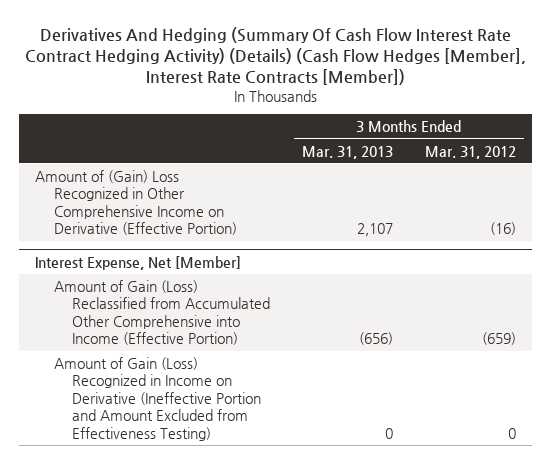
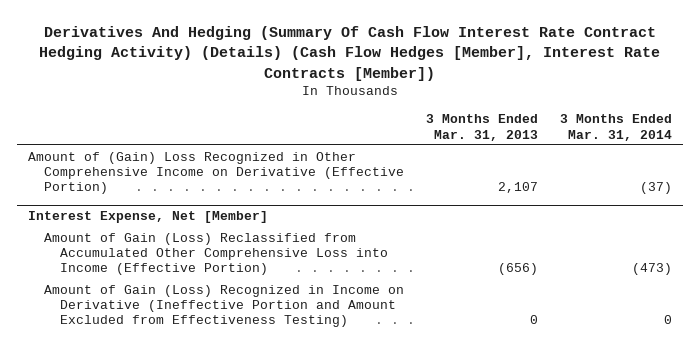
[425,145,517,159] Mar. 31, 2012 -> none
none -> [560,114,673,141] 3 Months Ended Mar. 31, 2014
[53,279,270,346] Amount of Gain (Loss) Reclassified from Accumulated Other Comprehensive into Income (Effective Portion) -> [43,232,388,276] Amount of Gain (Loss) Reclassified from Accumulated Other Comprehensive Loss into Income (Effective Portion)

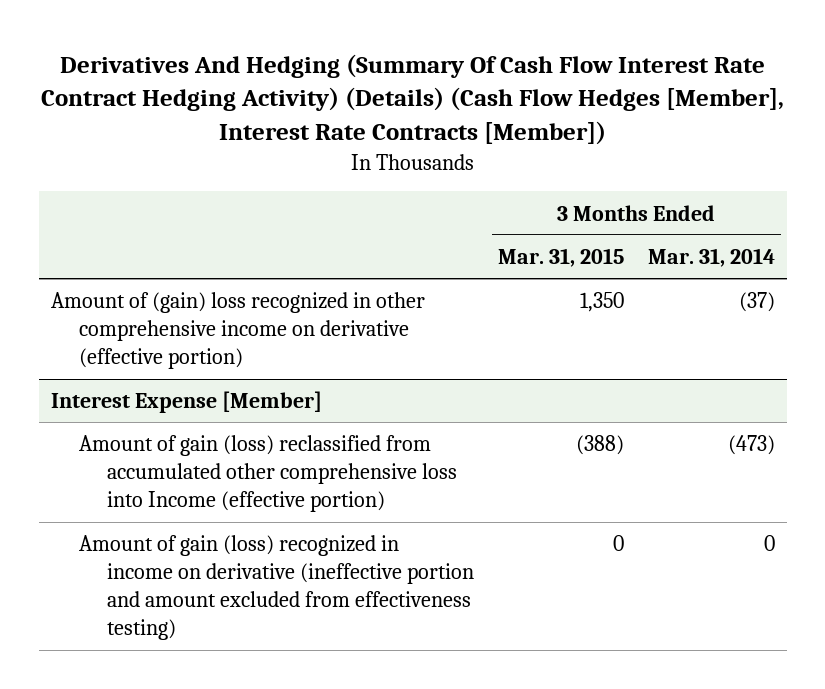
[425,114,538,141] 3 Months Ended Mar. 31, 2013 -> none
none -> [497,247,624,267] Mar. 31, 2015
[27,151,404,195] Amount of (Gain) Loss Recognized in Other Comprehensive Income on Derivative (Effective Portion) -> [50,292,425,370] Amount of (gain) loss recognized in other comprehensive income on derivative (effective portion)
[27,211,268,224] Interest Expense, Net [Member] -> [50,391,322,414] Interest Expense [Member]
[43,232,388,276] Amount of Gain (Loss) Reclassified from Accumulated Other Comprehensive Loss into Income (Effective Portion) -> [78,435,457,513] Amount of gain (loss) reclassified from accumulated other comprehensive loss into Income (effective portion)
[43,284,404,328] Amount of Gain (Loss) Recognized in Income on Derivative (Ineffective Portion and Amount Excluded from Effectiveness Testing) -> [78,535,474,641] Amount of gain (loss) recognized in income on derivative (ineffective portion and amount excluded from effectiveness testing)

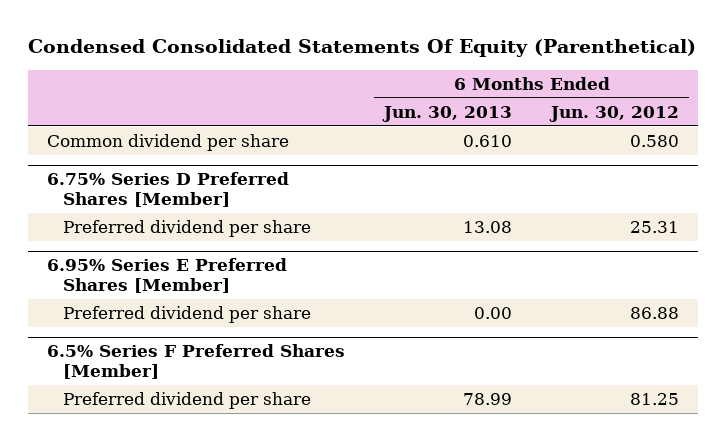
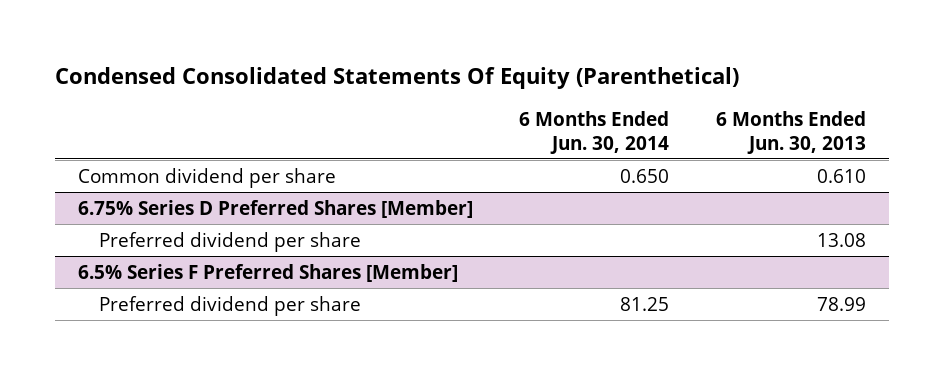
[548,105,679,122] Jun. 30, 2012 -> none
none -> [519,111,670,154] 6 Months Ended Jun. 30, 2014
[47,257,288,294] 6.95% Series E Preferred Shares [Member] -> none
[63,305,312,323] Preferred dividend per share -> none

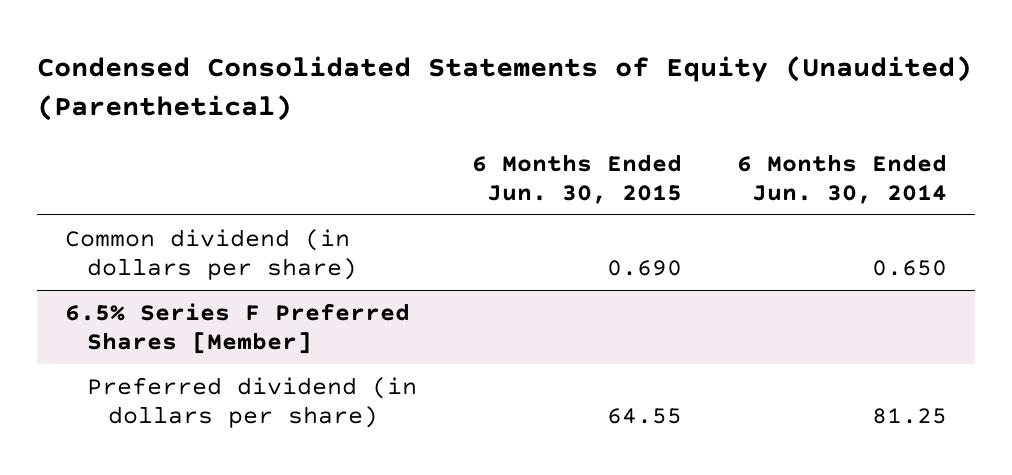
[54,67,739,90] Condensed Consolidated Statements Of Equity (Parenthetical) -> [37,56,973,122] Condensed Consolidated Statements of Equity (Unaudited) (Parenthetical)
[715,111,866,154] 6 Months Ended Jun. 30, 2013 -> none
none -> [471,153,682,204] 6 Months Ended Jun. 30, 2015
[78,199,474,218] 6.75% Series D Preferred Shares [Member] -> none
[99,231,362,252] Preferred dividend per share -> none
[78,167,337,188] Common dividend per share -> [64,229,357,281] Common dividend (in dollars per share)
[99,295,362,316] Preferred dividend per share -> [86,377,417,429] Preferred dividend (in dollars per share)

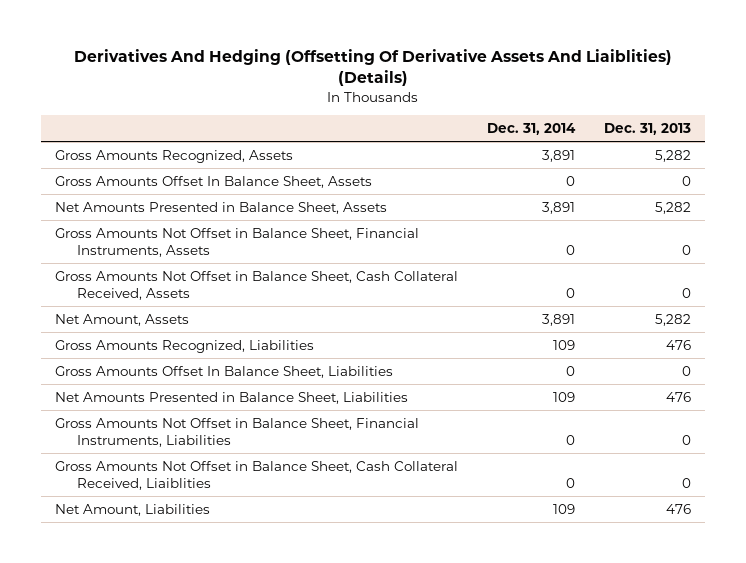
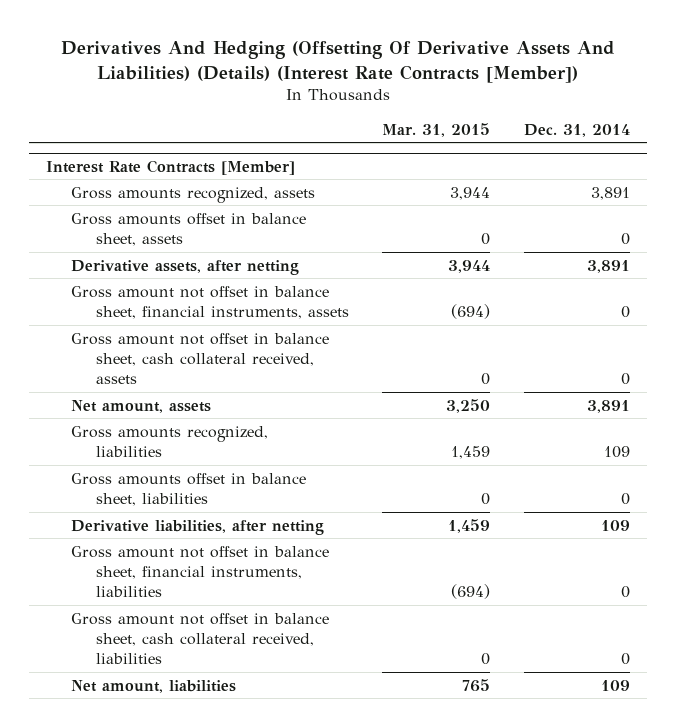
[74,49,673,87] Derivatives And Hedging (Offsetting Of Derivative Assets And Liaiblities) (Details) -> [60,41,615,83] Derivatives And Hedging (Offsetting Of Derivative Assets And Liabilities) (Details) (Interest Rate Contracts [Member])
[603,123,691,136] Dec. 31, 2013 -> none
none -> [382,122,491,137] Mar. 31, 2015
none -> [46,159,296,175] Interest Rate Contracts [Member]
[55,149,294,163] Gross Amounts Recognized, Assets -> [71,186,316,203] Gross amounts recognized, assets
[55,175,373,188] Gross Amounts Offset In Balance Sheet, Assets -> [71,212,307,246] Gross amounts offset in balance sheet, assets
[55,201,388,214] Net Amounts Presented in Balance Sheet, Assets -> [71,259,300,275] Derivative assets, after netting
[55,227,420,257] Gross Amounts Not Offset in Balance Sheet, Financial Instruments, Assets -> [71,285,349,319] Gross amount not offset in balance sheet, financial instruments, assets
[55,270,459,300] Gross Amounts Not Offset in Balance Sheet, Cash Collateral Received, Assets -> [71,332,330,385] Gross amount not offset in balance sheet, cash collateral received, assets
[55,313,190,326] Net Amount, Assets -> [71,399,212,413] Net amount, assets
[55,339,315,353] Gross Amounts Recognized, Liabilities -> [71,425,269,457] Gross amounts recognized, liabilities
[55,365,394,378] Gross Amounts Offset In Balance Sheet, Liabilities -> [71,472,307,506] Gross amounts offset in balance sheet, liabilities
[55,391,409,404] Net Amounts Presented in Balance Sheet, Liabilities -> [71,519,325,535] Derivative liabilities, after netting
[55,417,420,447] Gross Amounts Not Offset in Balance Sheet, Financial Instruments, Liabilities -> [71,545,330,598] Gross amount not offset in balance sheet, financial instruments, liabilities
[55,460,459,490] Gross Amounts Not Offset in Balance Sheet, Cash Collateral Received, Liaiblities -> [71,612,330,665] Gross amount not offset in balance sheet, cash collateral received, liabilities
[55,503,211,516] Net Amount, Liabilities -> [71,679,237,693] Net amount, liabilities

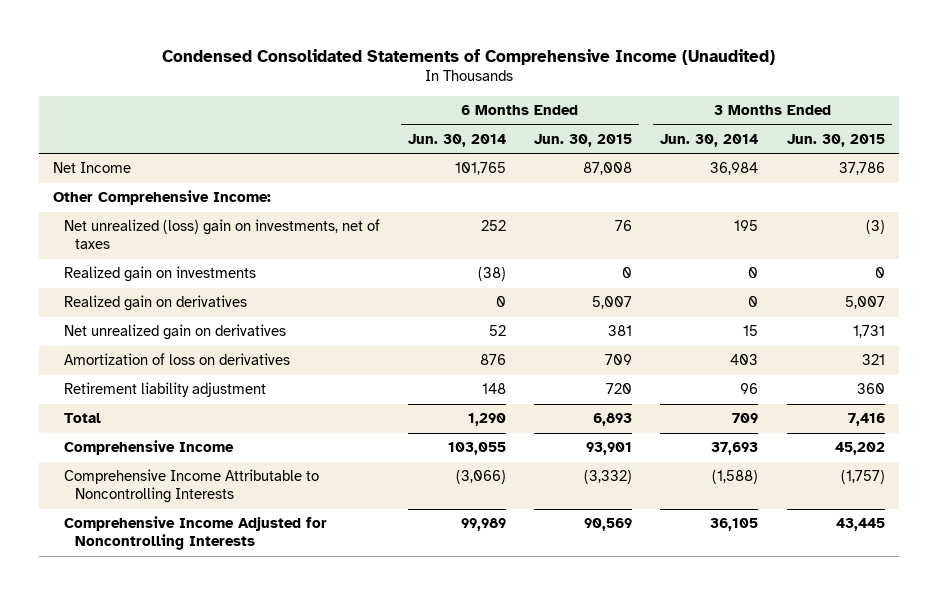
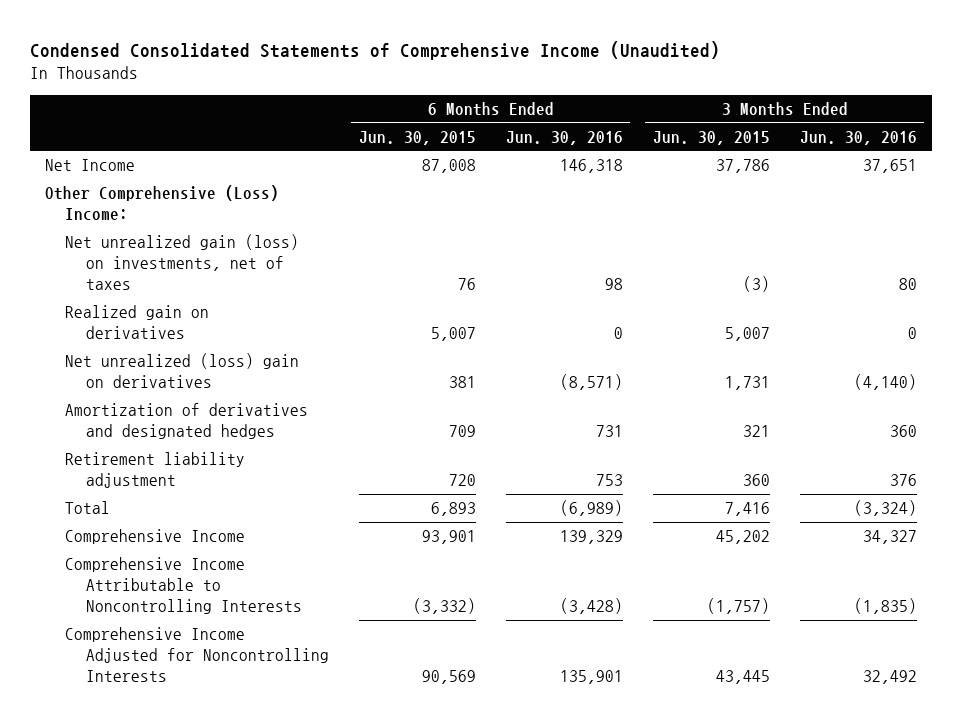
[408,134,507,148] Jun. 30, 2014 -> none
[660,134,759,148] Jun. 30, 2014 -> none
none -> [505,130,623,145] Jun. 30, 2016
none -> [799,130,917,145] Jun. 30, 2016
[63,266,256,283] Realized gain on investments -> none
[52,190,271,206] Other Comprehensive Income: -> [44,185,279,222] Other Comprehensive (Loss) Income:
[63,219,380,250] Net unrealized (loss) gain on investments, net of taxes -> [65,234,300,291] Net unrealized gain (loss) on investments, net of taxes
[63,324,286,341] Net unrealized gain on derivatives -> [65,353,300,389] Net unrealized (loss) gain on derivatives
[63,353,290,366] Amortization of loss on derivatives -> [65,403,309,440] Amortization of derivatives and designated hedges

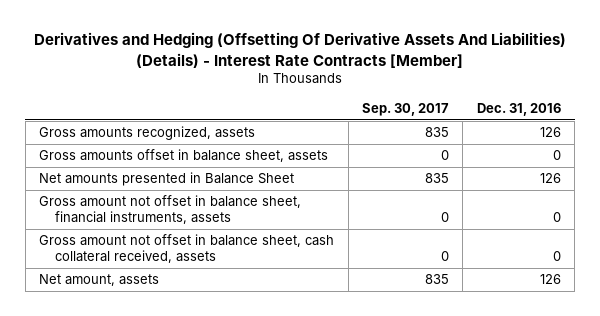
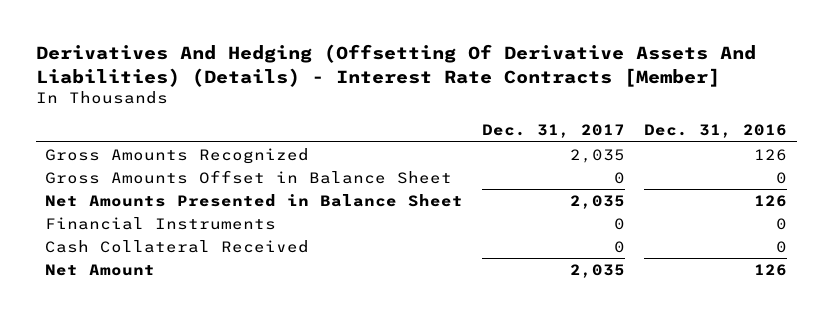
[33,32,566,68] Derivatives and Hedging (Offsetting Of Derivative Assets And Liabilities) (Details) - Interest Rate Contracts [Member] -> [36,44,757,87] Derivatives And Hedging (Offsetting Of Derivative Assets And Liabilities) (Details) - Interest Rate Contracts [Member]
[361,102,449,116] Sep. 30, 2017 -> none
none -> [482,124,626,139] Dec. 31, 2017
[39,126,256,141] Gross amounts recognized, assets -> [45,147,310,164] Gross Amounts Recognized
[39,149,329,163] Gross amounts offset in balance sheet, assets -> [45,169,453,184] Gross Amounts Offset in Balance Sheet
[39,172,295,187] Net amounts presented in Balance Sheet -> [45,193,464,207] Net Amounts Presented in Balance Sheet
[39,195,302,225] Gross amount not offset in balance sheet, financial instruments, assets -> [45,216,277,230] Financial Instruments
[39,234,335,264] Gross amount not offset in balance sheet, cash collateral received, assets -> [45,239,310,253] Cash Collateral Received
[39,274,160,287] Net amount, assets -> [45,263,156,276] Net Amount

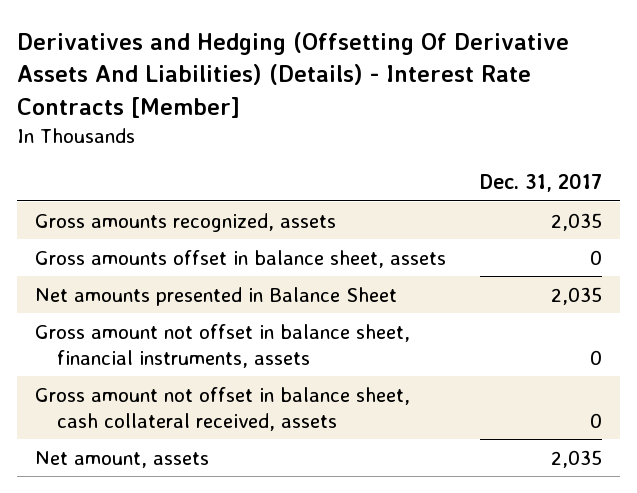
[36,44,757,87] Derivatives And Hedging (Offsetting Of Derivative Assets And Liabilities) (Details) - Interest Rate Contracts [Member] -> [17,31,570,118] Derivatives and Hedging (Offsetting Of Derivative Assets And Liabilities) (Details) - Interest Rate Contracts [Member]
[644,124,788,139] Dec. 31, 2016 -> none
[45,147,310,164] Gross Amounts Recognized -> [34,212,336,232] Gross amounts recognized, assets
[45,169,453,184] Gross Amounts Offset in Balance Sheet -> [34,249,446,268] Gross amounts offset in balance sheet, assets
[45,193,464,207] Net Amounts Presented in Balance Sheet -> [34,286,397,306] Net amounts presented in Balance Sheet
[45,216,277,230] Financial Instruments -> [34,323,410,368] Gross amount not offset in balance sheet, financial instruments, assets
[45,239,310,253] Cash Collateral Received -> [34,386,410,431] Gross amount not offset in balance sheet, cash collateral received, assets
[45,263,156,276] Net Amount -> [34,450,209,468] Net amount, assets

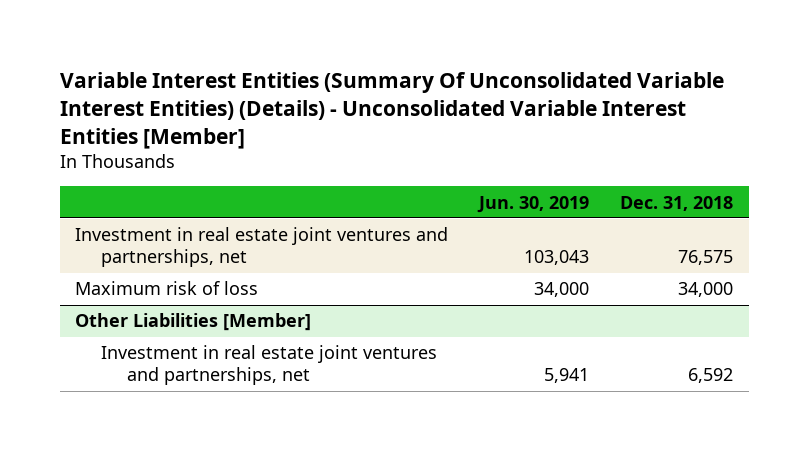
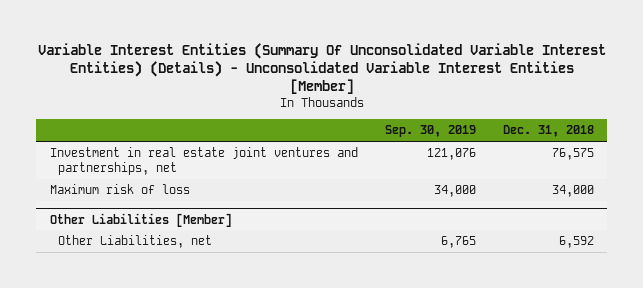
[477,195,590,213] Jun. 30, 2019 -> none
none -> [384,125,476,138] Sep. 30, 2019
[101,345,438,386] Investment in real estate joint ventures and partnerships, net -> [58,235,213,249] Other Liabilities, net

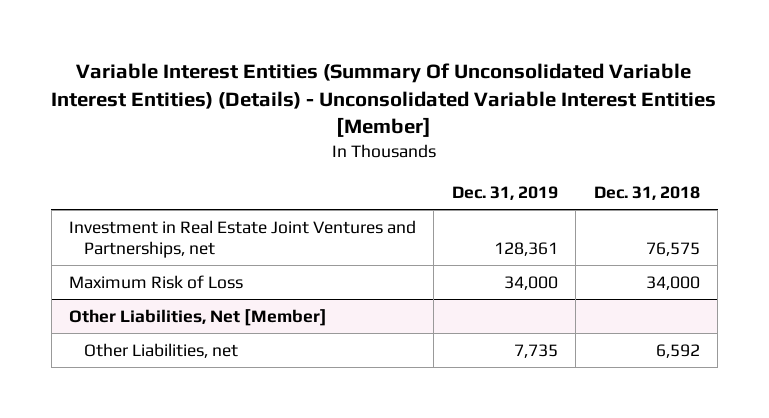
[384,125,476,138] Sep. 30, 2019 -> none
none -> [451,185,558,200] Dec. 31, 2019
[49,147,358,176] Investment in real estate joint ventures and partnerships, net -> [68,219,416,258] Investment in Real Estate Joint Ventures and Partnerships, net
[49,184,190,195] Maximum risk of loss -> [68,274,243,289] Maximum Risk of Loss
[49,212,232,227] Other Liabilities [Member] -> [68,308,327,326] Other Liabilities, Net [Member]

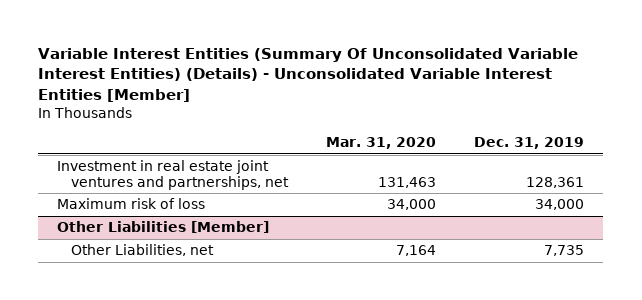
[593,185,700,200] Dec. 31, 2018 -> none
none -> [326,137,437,150] Mar. 31, 2020
[68,219,416,258] Investment in Real Estate Joint Ventures and Partnerships, net -> [57,160,290,190] Investment in real estate joint ventures and partnerships, net
[68,274,243,289] Maximum Risk of Loss -> [57,198,206,210] Maximum risk of loss
[68,308,327,326] Other Liabilities, Net [Member] -> [57,221,270,234] Other Liabilities [Member]

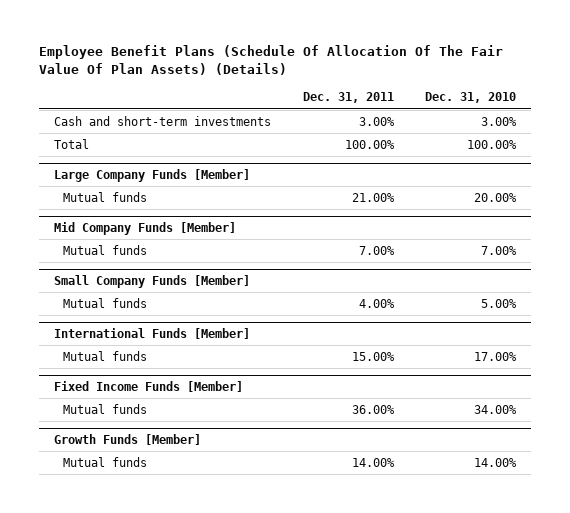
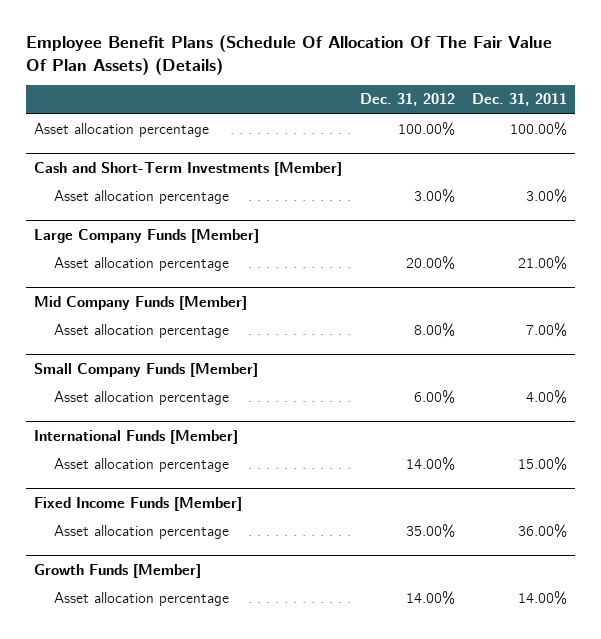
[424,92,516,104] Dec. 31, 2010 -> none
none -> [359,93,455,107] Dec. 31, 2012
[54,115,272,126] Cash and short-term investments -> none
[54,138,90,149] Total -> [34,123,210,138] Asset allocation percentage
none -> [34,161,343,176] Cash and Short-Term Investments [Member]
none -> [54,190,230,205] Asset allocation percentage
[63,191,148,202] Mutual funds -> none
none -> [54,257,230,272] Asset allocation percentage
[63,244,148,255] Mutual funds -> none
none -> [54,324,230,339] Asset allocation percentage
[63,297,148,308] Mutual funds -> none
none -> [54,391,230,406] Asset allocation percentage
[63,350,148,361] Mutual funds -> none
none -> [54,458,230,473] Asset allocation percentage
[63,403,148,414] Mutual funds -> none
none -> [54,525,230,540] Asset allocation percentage
[63,456,148,467] Mutual funds -> none
none -> [54,592,230,607] Asset allocation percentage

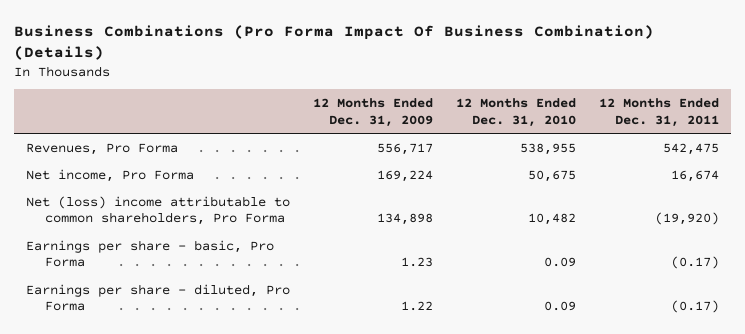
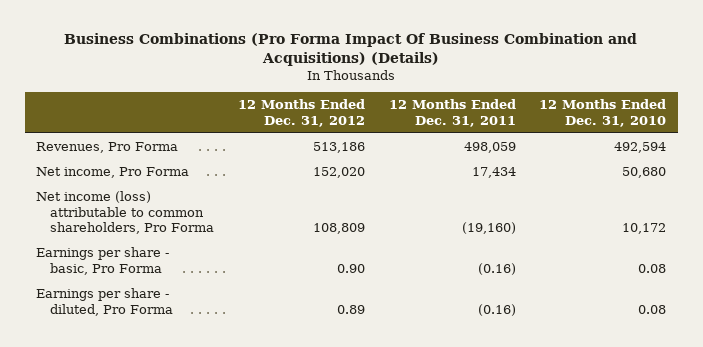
[14,24,655,60] Business Combinations (Pro Forma Impact Of Business Combination) (Details) -> [64,32,638,67] Business Combinations (Pro Forma Impact Of Business Combination and Acquisitions) (Details)
[312,98,433,127] 12 Months Ended Dec. 31, 2009 -> none
none -> [237,99,365,127] 12 Months Ended Dec. 31, 2012
[519,142,576,155] 538,955 -> [614,142,667,154] 492,594
[663,142,720,155] 542,475 -> [463,142,516,154] 498,059
[527,169,576,182] 50,675 -> [622,167,667,179] 50,680
[671,169,720,182] 16,674 -> [471,167,516,179] 17,434
[25,195,290,226] Net (loss) income attributable to common shareholders, Pro Forma -> [36,191,215,235] Net income (loss) attributable to common shareholders, Pro Forma
[527,213,576,226] 10,482 -> [622,223,667,235] 10,172
[655,212,720,226] (19,920) -> [461,222,516,235] (19,160)
[543,257,576,268] 0.09 -> [638,263,667,273] 0.08
[671,256,720,270] (0.17) -> [477,262,516,275] (0.16)
[543,301,576,312] 0.09 -> [638,304,667,314] 0.08
[671,300,720,314] (0.17) -> [477,303,516,316] (0.16)

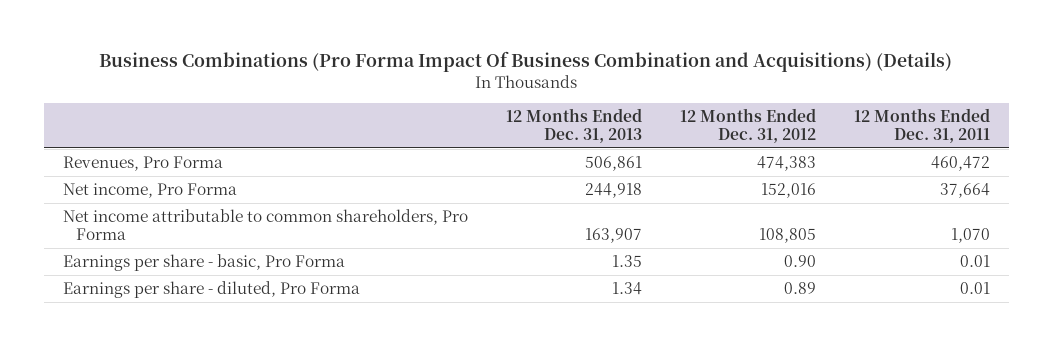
[539,99,667,127] 12 Months Ended Dec. 31, 2010 -> none
none -> [505,108,642,144] 12 Months Ended Dec. 31, 2013
[312,142,365,154] 513,186 -> [756,155,816,171] 474,383
[463,142,516,154] 498,059 -> [930,155,990,171] 460,472
[312,167,365,179] 152,020 -> [760,182,816,198] 152,016
[471,167,516,179] 17,434 -> [939,182,990,198] 37,664
[36,191,215,235] Net income (loss) attributable to common shareholders, Pro Forma -> [62,208,468,240] Net income attributable to common shareholders, Pro Forma
[312,223,365,235] 108,809 -> [758,227,816,243] 108,805
[461,222,516,235] (19,160) -> [950,227,990,243] 1,070
[477,262,516,275] (0.16) -> [959,254,990,267] 0.01
[477,303,516,316] (0.16) -> [959,281,990,294] 0.01

